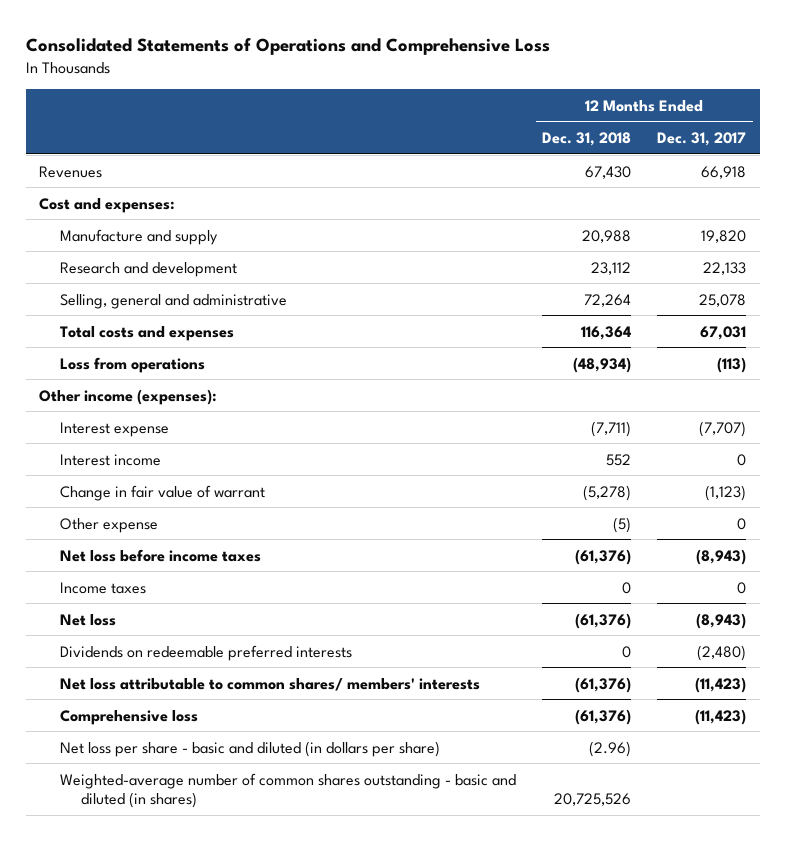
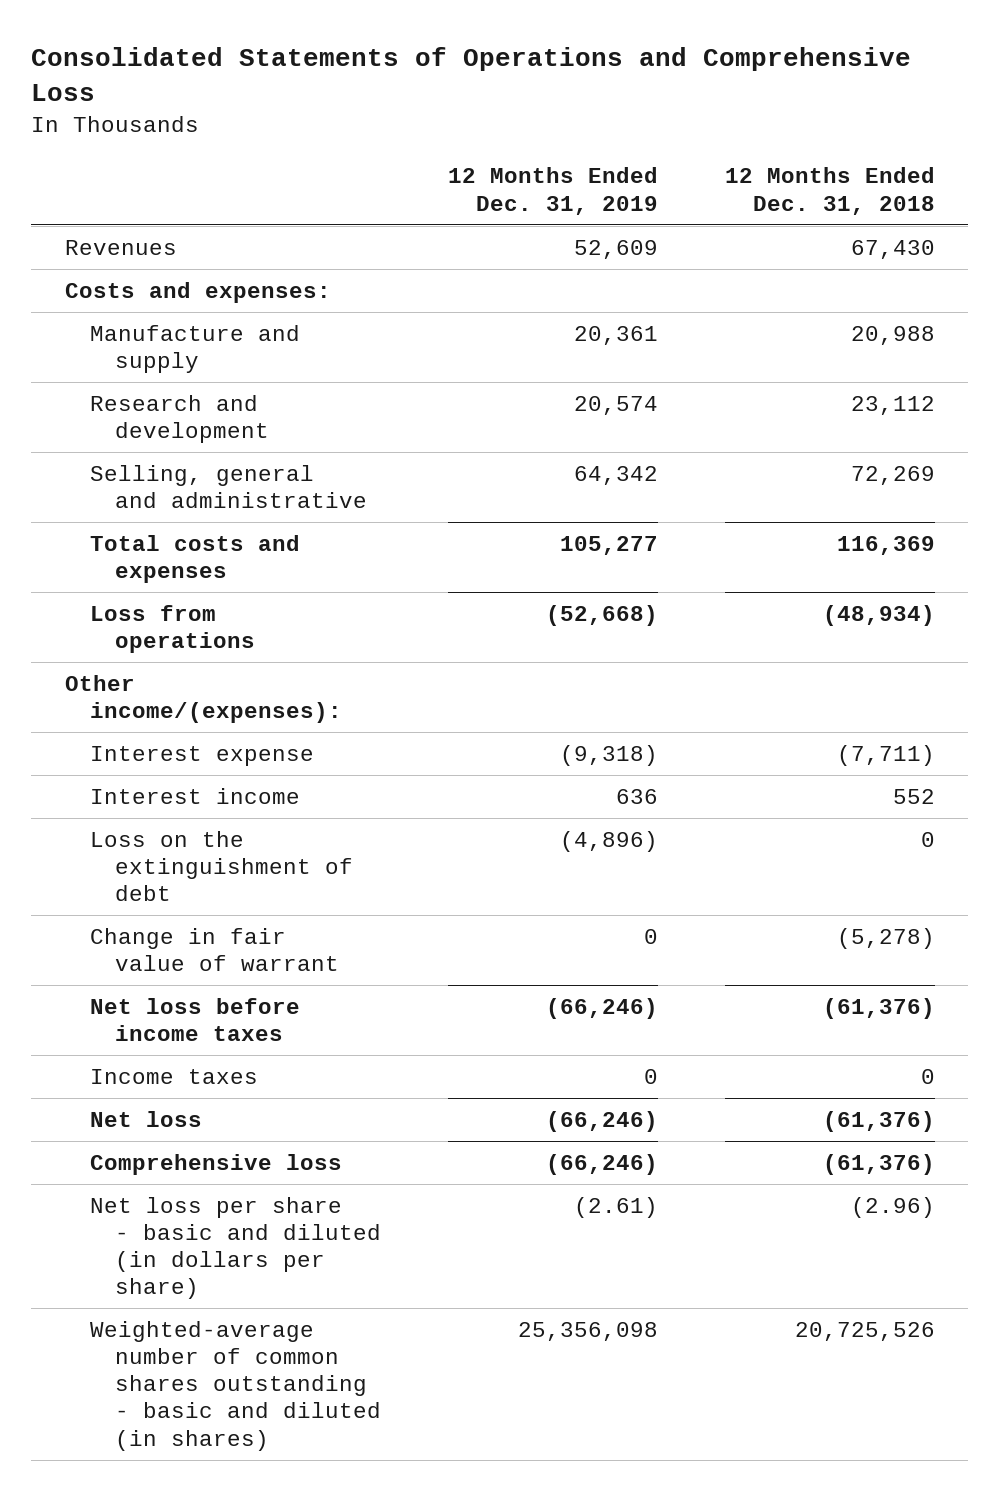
[657,132,747,147] Dec. 31, 2017 -> none
none -> [448,167,659,215] 12 Months Ended Dec. 31, 2019
[38,197,175,213] Cost and expenses: -> [64,281,331,303] Costs and expenses:
[584,293,632,307] 72,264 -> [850,465,935,485] 72,269
[581,325,632,340] 116,364 -> [836,535,935,555] 116,369
[38,388,217,405] Other income (expenses): -> [64,674,343,724] Other income/(expenses):
none -> [90,830,354,902] Loss on the extinguishment of debt
[60,517,159,533] Other expense -> none
[60,644,353,661] Dividends on redeemable preferred interests -> none
[60,677,481,691] Net loss attributable to common shares/ members' interests -> none

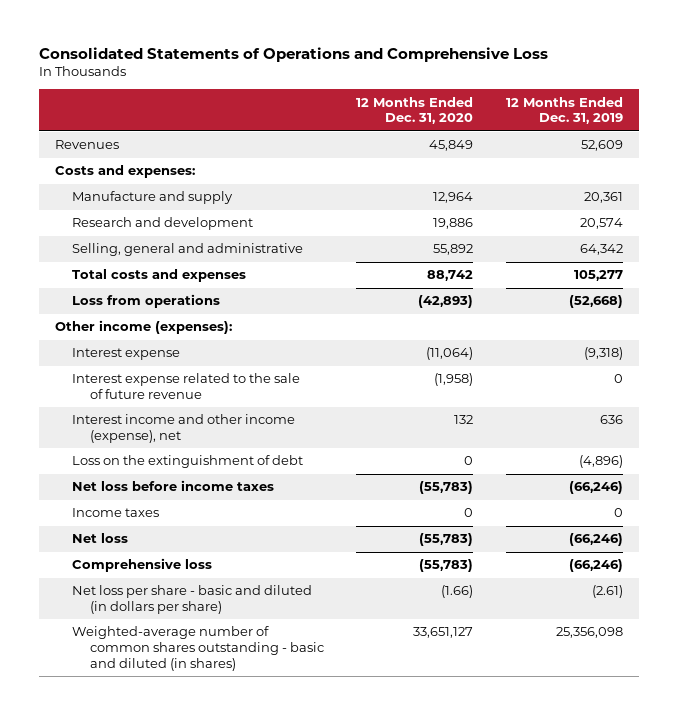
[724,167,935,215] 12 Months Ended Dec. 31, 2018 -> none
none -> [356,96,474,125] 12 Months Ended Dec. 31, 2020
[64,674,343,724] Other income/(expenses): -> [54,320,232,335] Other income (expenses):
none -> [72,373,301,399] Interest expense related to the sale of future revenue
[90,787,301,804] Interest income -> [72,414,296,443] Interest income and other income (expense), net
[90,927,340,972] Change in fair value of warrant -> none

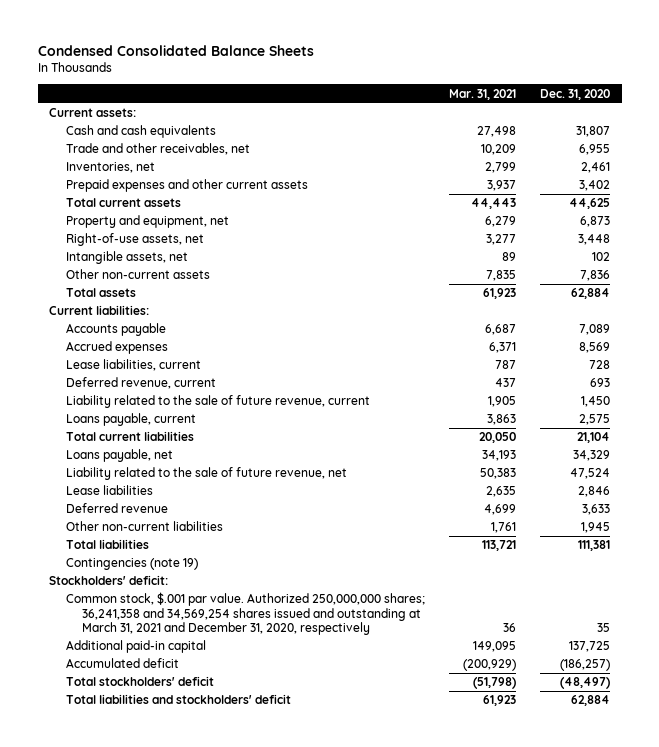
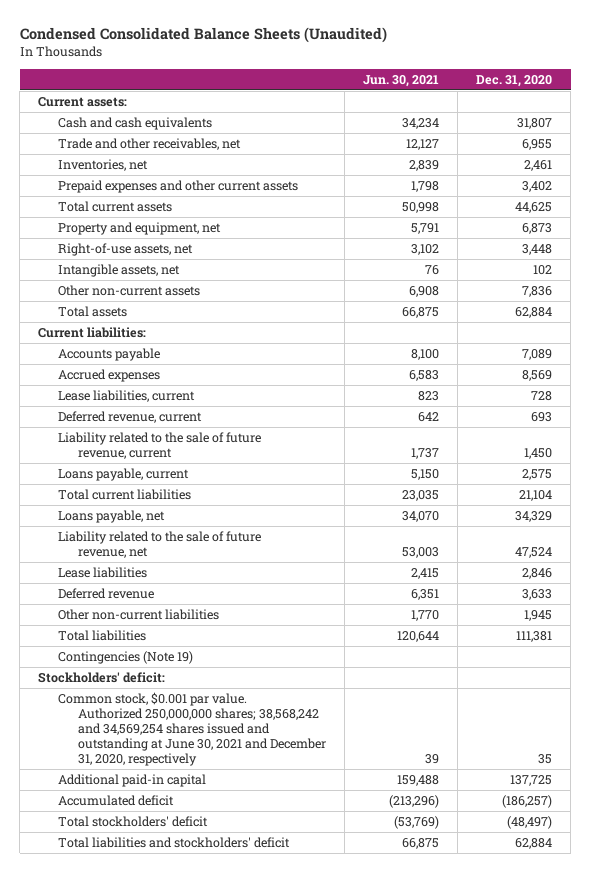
[37,45,314,57] Condensed Consolidated Balance Sheets -> [19,27,387,44] Condensed Consolidated Balance Sheets (Unaudited)
[448,88,516,100] Mar. 31, 2021 -> none
none -> [362,74,439,87] Jun. 30, 2021
[65,558,198,571] Contingencies (note 19) -> [57,651,193,665] Contingencies (Note 19)
[65,592,425,635] Common stock, $.001 par value. Authorized 250,000,000 shares; 36,241,358 and 34,569,254 shares issued and outstanding at March 31, 2021 and December 31, 2020, respectively -> [57,692,326,767] Common stock, $0.001 par value. Authorized 250,000,000 shares; 38,568,242 and 34,569,254 shares issued and outstanding at June 30, 2021 and December 31, 2020, respectively

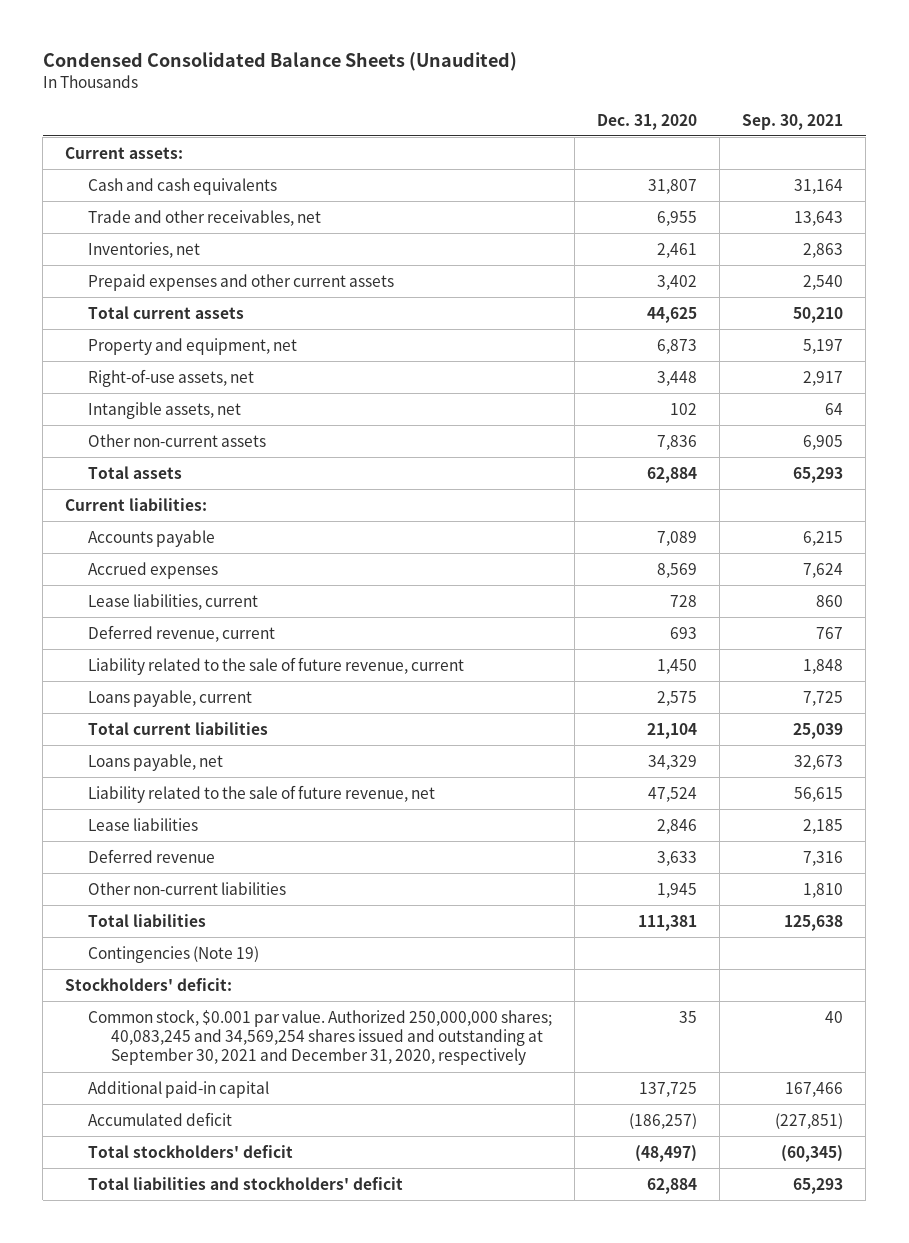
[362,74,439,87] Jun. 30, 2021 -> none
none -> [742,113,844,130] Sep. 30, 2021
[57,692,326,767] Common stock, $0.001 par value. Authorized 250,000,000 shares; 38,568,242 and 34,569,254 shares issued and outstanding at June 30, 2021 and December 31, 2020, respectively -> [87,1009,552,1066] Common stock, $0.001 par value. Authorized 250,000,000 shares; 40,083,245 and 34,569,254 shares issued and outstanding at September 30, 2021 and December 31, 2020, respectively

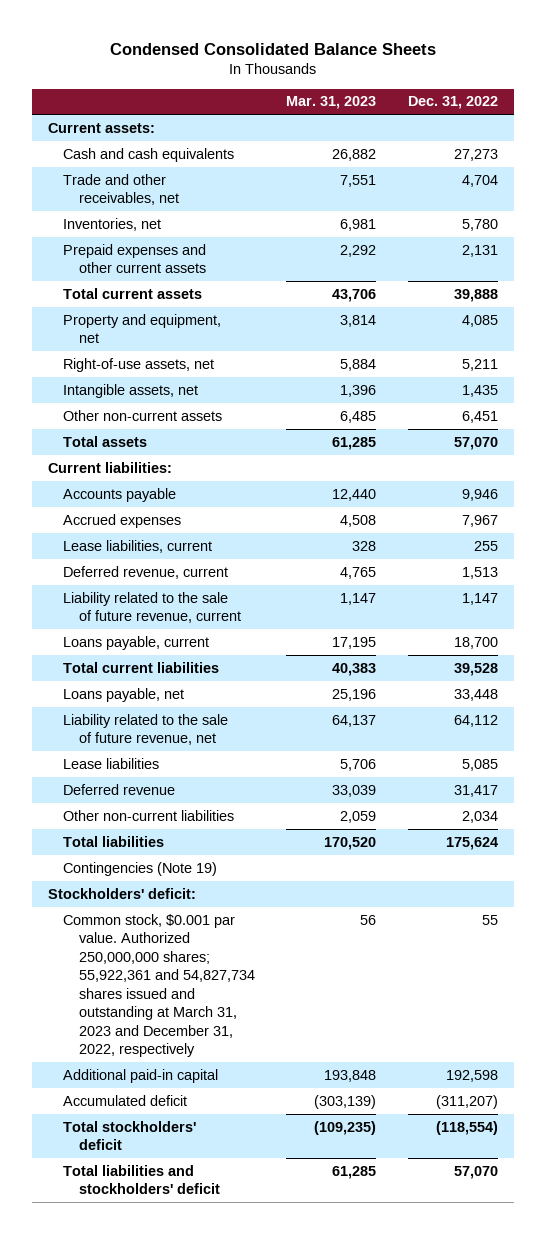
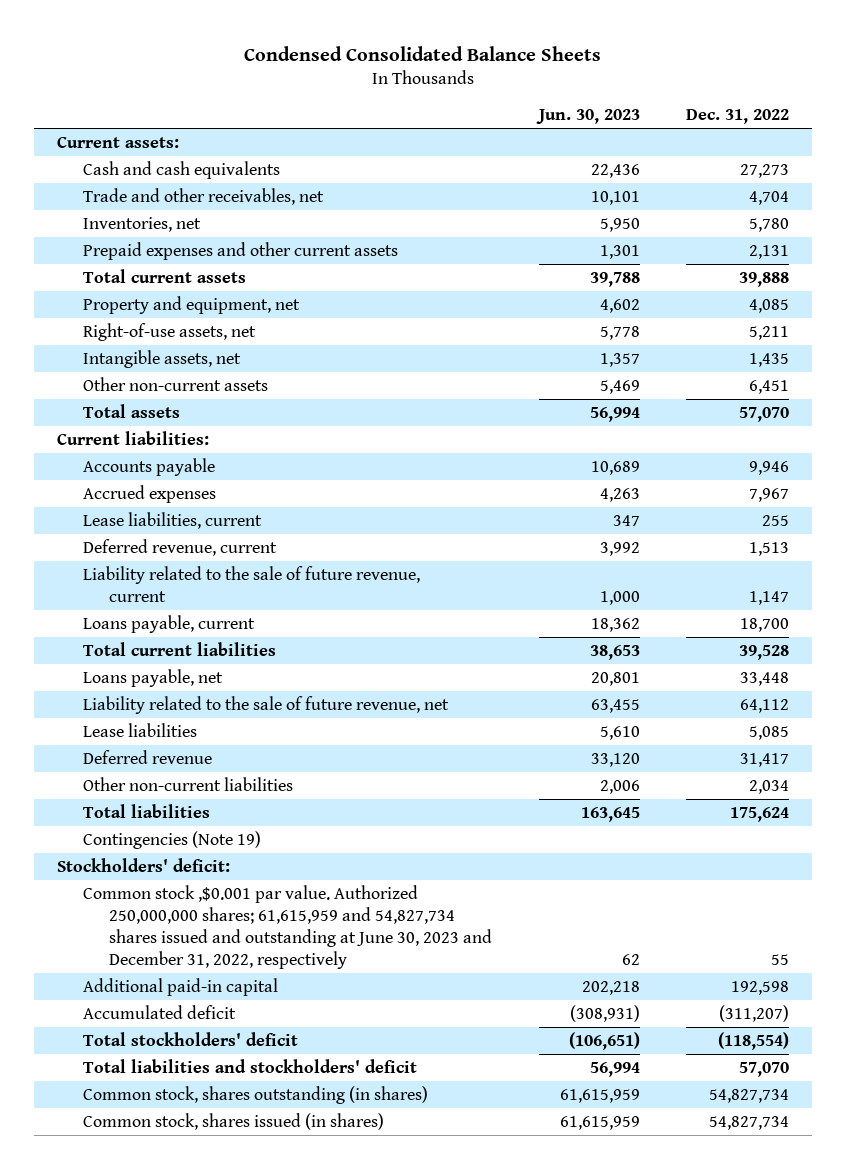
[286,96,377,110] Mar. 31, 2023 -> none
none -> [535,109,640,125] Jun. 30, 2023
[63,913,255,1058] Common stock, $0.001 par value. Authorized 250,000,000 shares; 55,922,361 and 54,827,734 shares issued and outstanding at March 31, 2023 and December 31, 2022, respectively -> [82,884,493,970] Common stock ,$0.001 par value. Authorized 250,000,000 shares; 61,615,959 and 54,827,734 shares issued and outstanding at June 30, 2023 and December 31, 2022, respectively
none -> [82,1085,428,1104] Common stock, shares outstanding (in shares)
none -> [82,1112,384,1130] Common stock, shares issued (in shares)

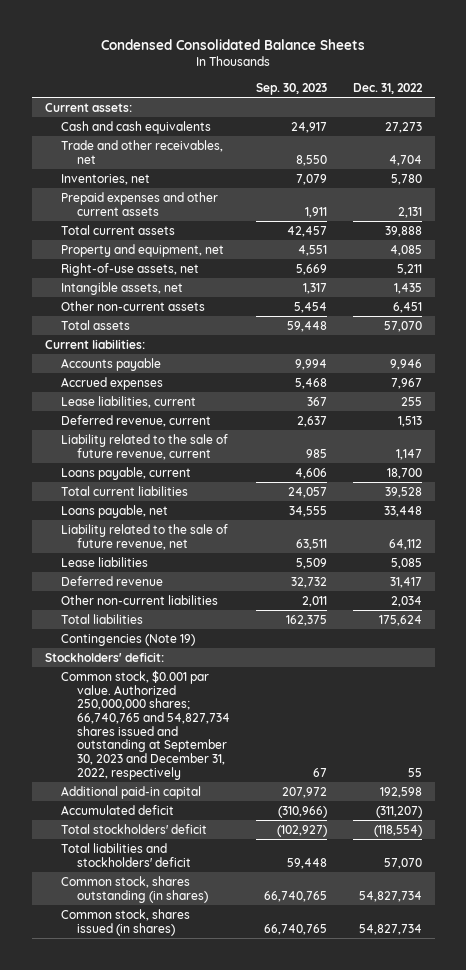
[535,109,640,125] Jun. 30, 2023 -> none
none -> [255,82,327,95] Sep. 30, 2023
[82,884,493,970] Common stock ,$0.001 par value. Authorized 250,000,000 shares; 61,615,959 and 54,827,734 shares issued and outstanding at June 30, 2023 and December 31, 2022, respectively -> [60,669,230,780] Common stock, $0.001 par value. Authorized 250,000,000 shares; 66,740,765 and 54,827,734 shares issued and outstanding at September 30, 2023 and December 31, 2022, respectively

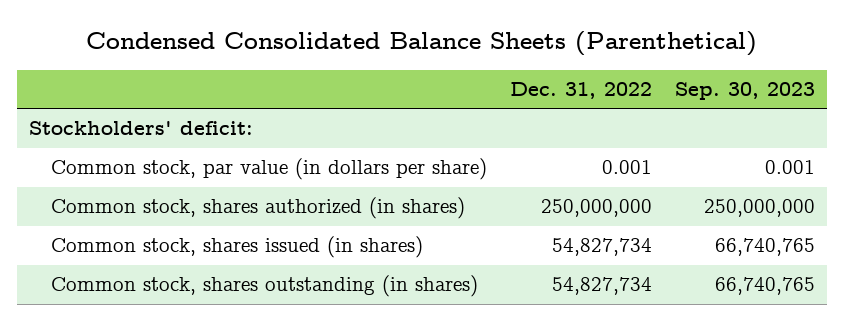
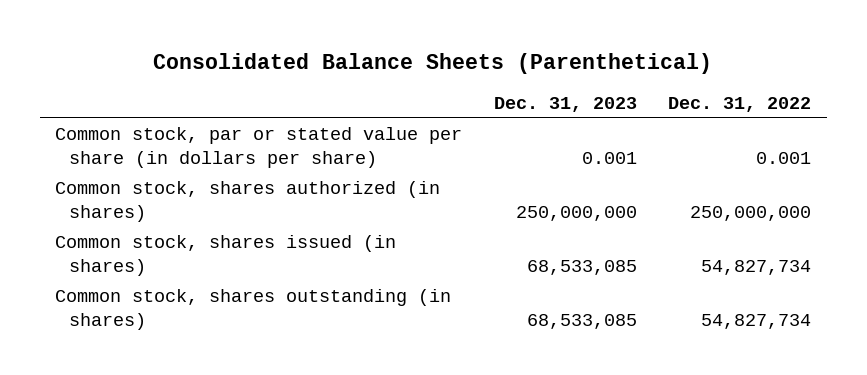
[86,30,758,56] Condensed Consolidated Balance Sheets (Parenthetical) -> [153,52,713,74] Consolidated Balance Sheets (Parenthetical)
[675,82,816,101] Sep. 30, 2023 -> none
none -> [493,96,637,112] Dec. 31, 2023
[28,121,253,136] Stockholders' deficit: -> none
[50,158,487,181] Common stock, par value (in dollars per share) -> [55,127,463,169] Common stock, par or stated value per share (in dollars per share)

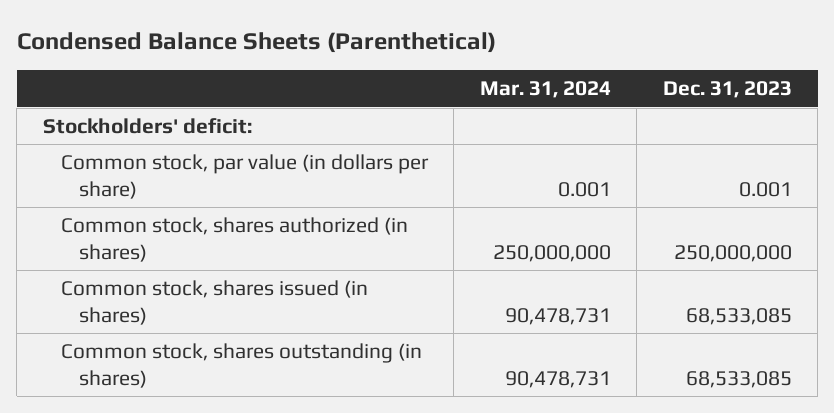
[153,52,713,74] Consolidated Balance Sheets (Parenthetical) -> [16,32,496,54] Condensed Balance Sheets (Parenthetical)
[668,96,812,112] Dec. 31, 2022 -> none
none -> [479,81,611,99] Mar. 31, 2024
none -> [42,118,252,135] Stockholders' deficit:
[55,127,463,169] Common stock, par or stated value per share (in dollars per share) -> [60,154,429,199] Common stock, par value (in dollars per share)

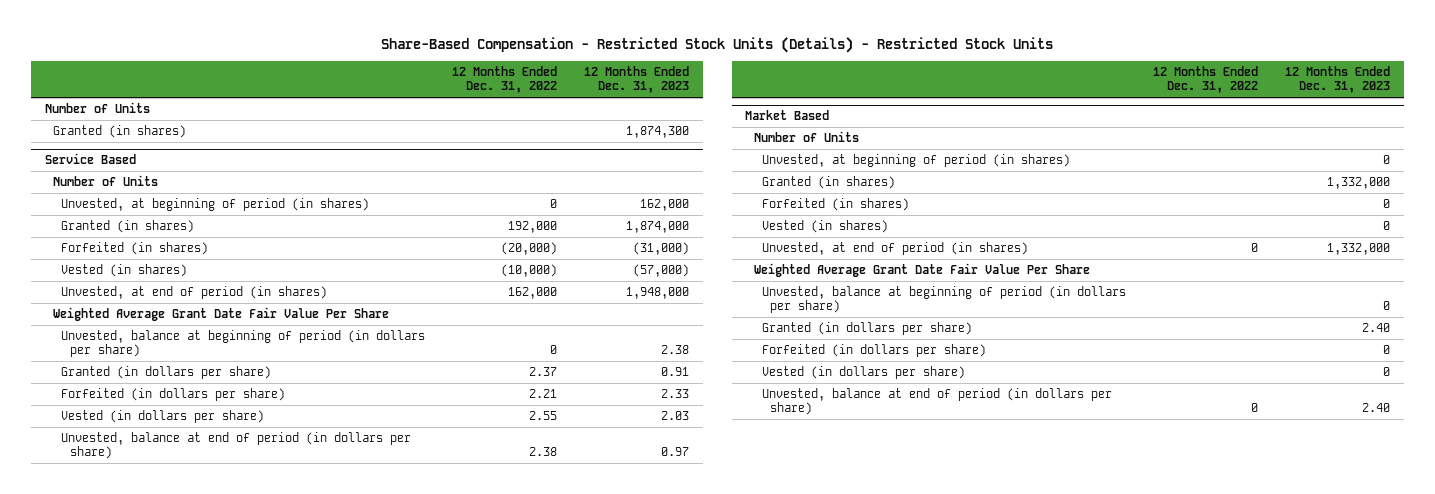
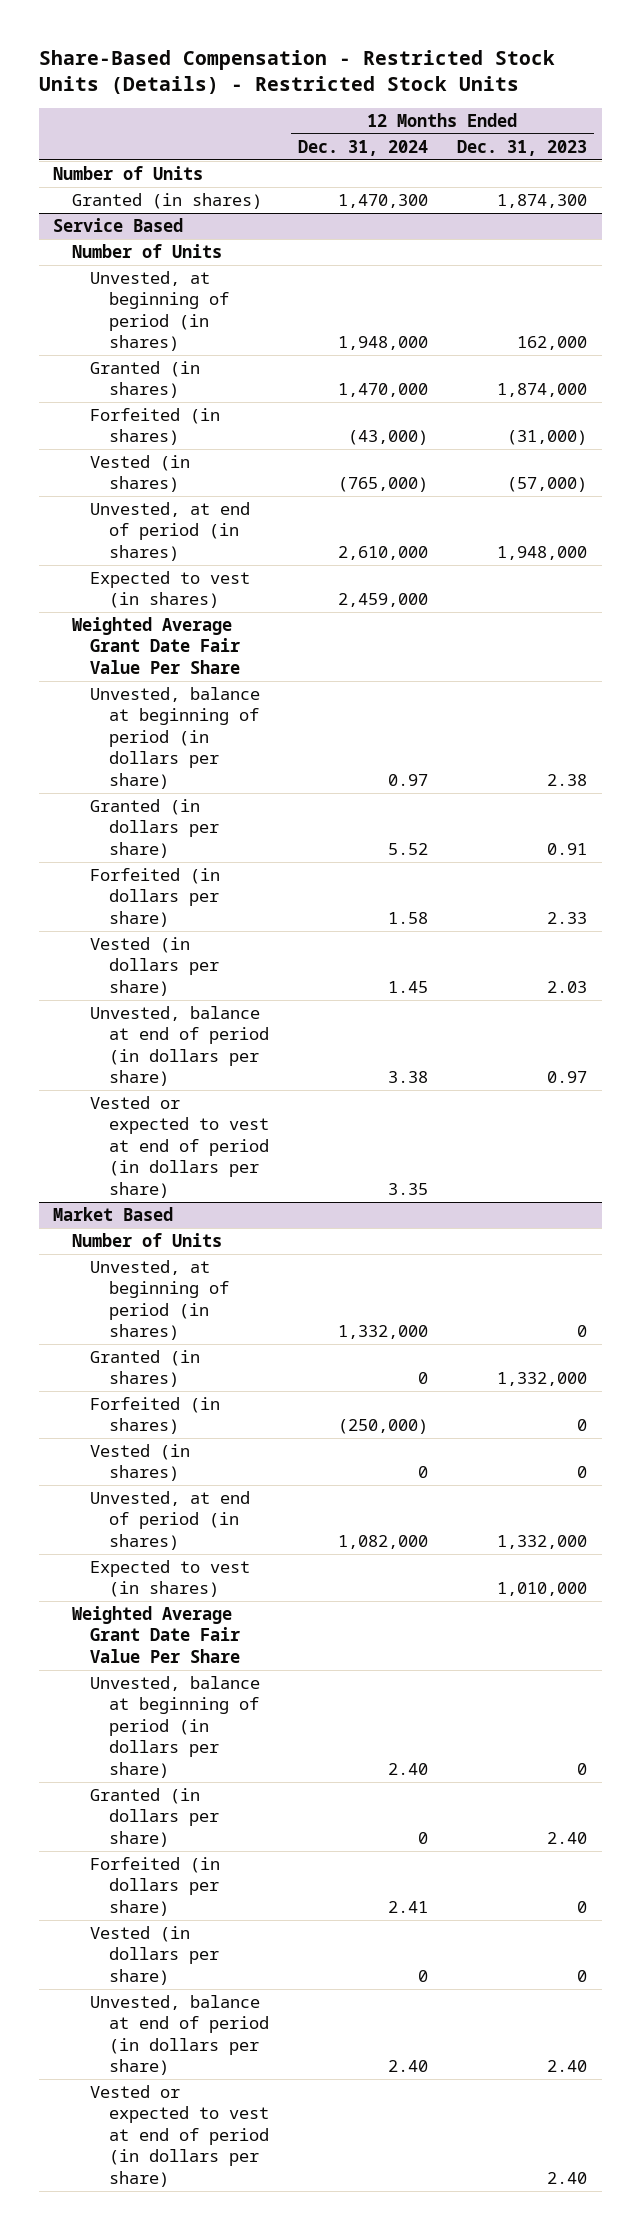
[452,66,558,94] 12 Months Ended Dec. 31, 2022 -> none
none -> [297,139,428,156] Dec. 31, 2024
none -> [90,570,251,609] Expected to vest (in shares)
none -> [90,1095,269,1198] Vested or expected to vest at end of period (in dollars per share)
none -> [90,1559,251,1598] Expected to vest (in shares)
none -> [90,2084,269,2187] Vested or expected to vest at end of period (in dollars per share)

